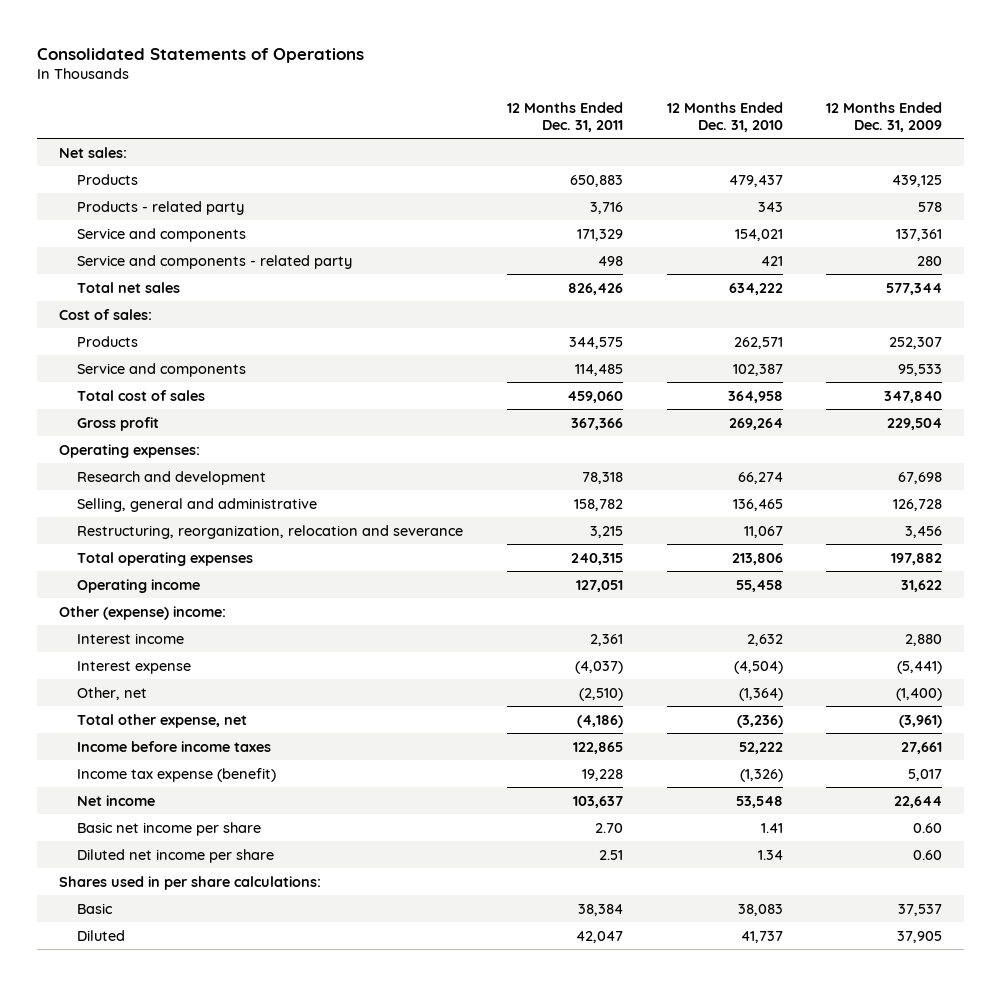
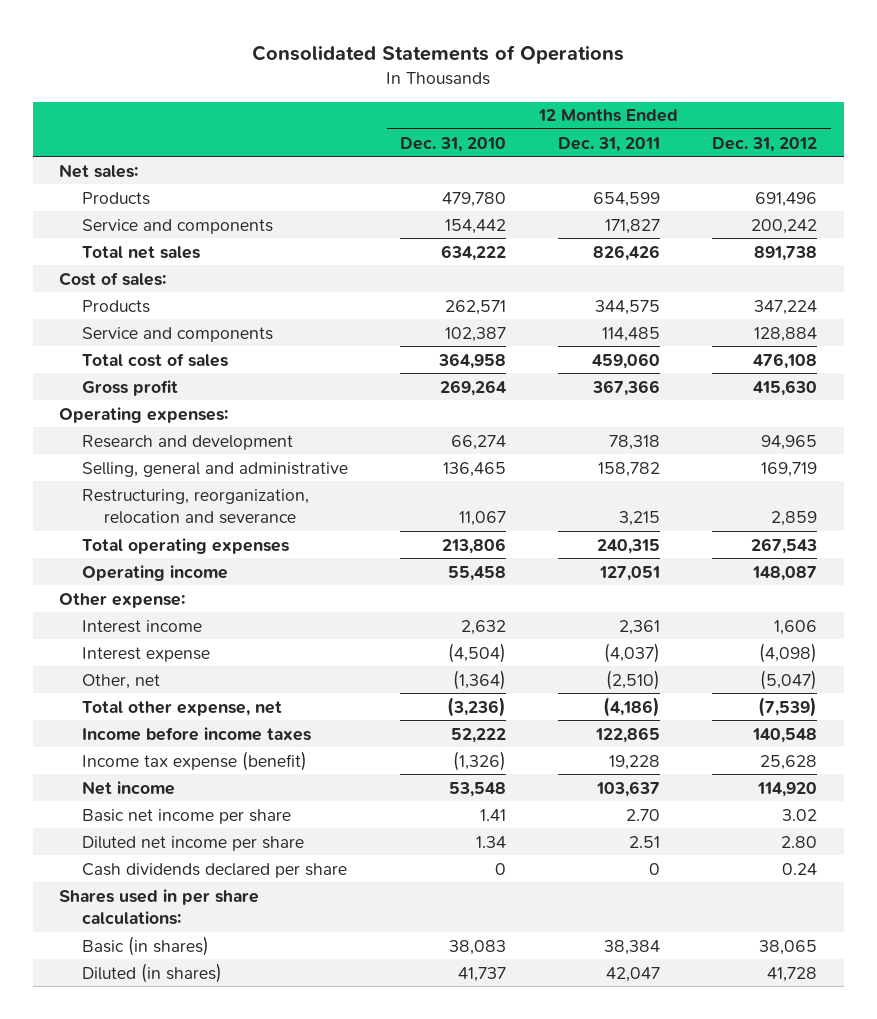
[826,101,943,133] 12 Months Ended Dec. 31, 2009 -> none
none -> [712,136,818,152] Dec. 31, 2012
[77,200,245,215] Products - related party -> none
[77,254,353,269] Service and components - related party -> none
[569,174,623,187] 650,883 -> [593,191,661,207] 654,599
[728,174,783,187] 479,437 -> [441,191,506,207] 479,780
[576,228,623,241] 171,329 -> [605,218,661,234] 171,827
[734,228,783,241] 154,021 -> [444,218,506,234] 154,442
[58,605,226,620] Other (expense) income: -> [59,592,186,608] Other expense:
none -> [81,862,347,878] Cash dividends declared per share
[77,902,114,914] Basic -> [81,935,209,956] Basic (in shares)
[77,929,126,941] Diluted -> [81,962,222,983] Diluted (in shares)

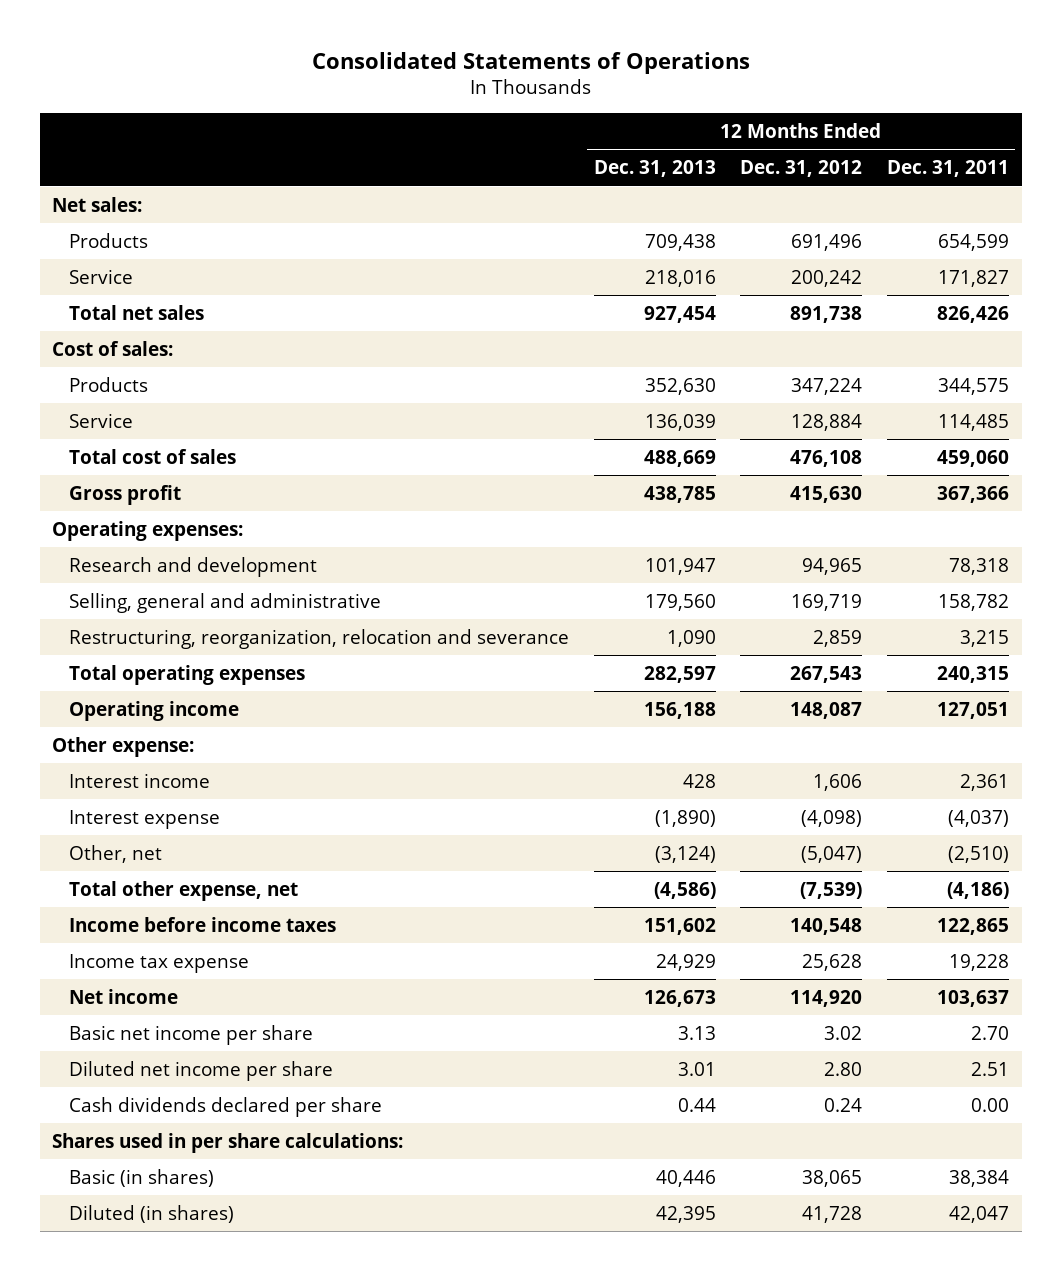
[399,136,506,152] Dec. 31, 2010 -> none
none -> [593,159,716,177] Dec. 31, 2013
[81,218,273,234] Service and components -> [68,268,133,284] Service
[81,326,273,342] Service and components -> [68,412,133,428] Service
[81,750,307,771] Income tax expense (benefit) -> [68,953,249,973] Income tax expense
[649,862,661,875] 0 -> [971,1097,1010,1112] 0.00

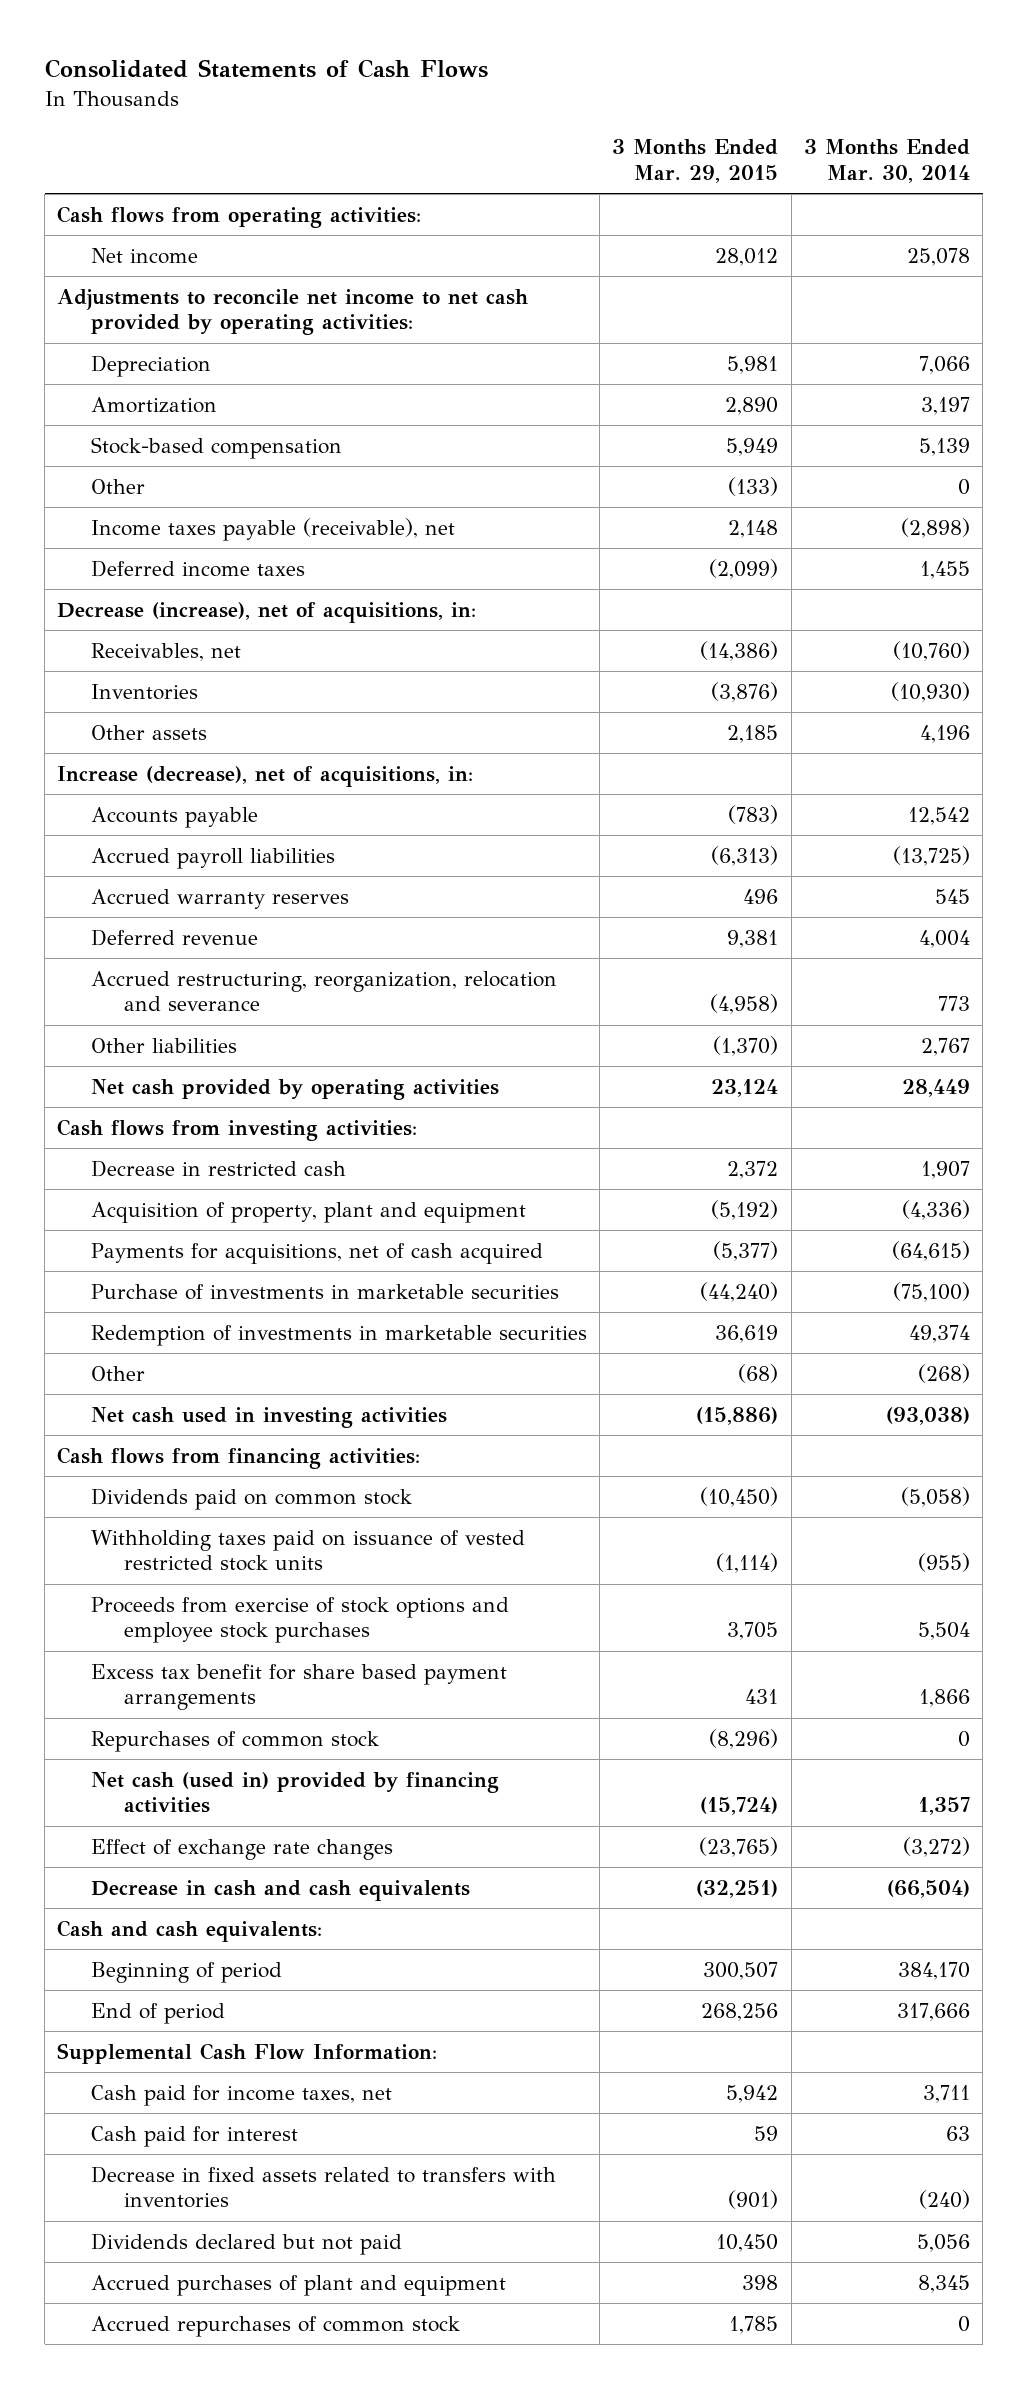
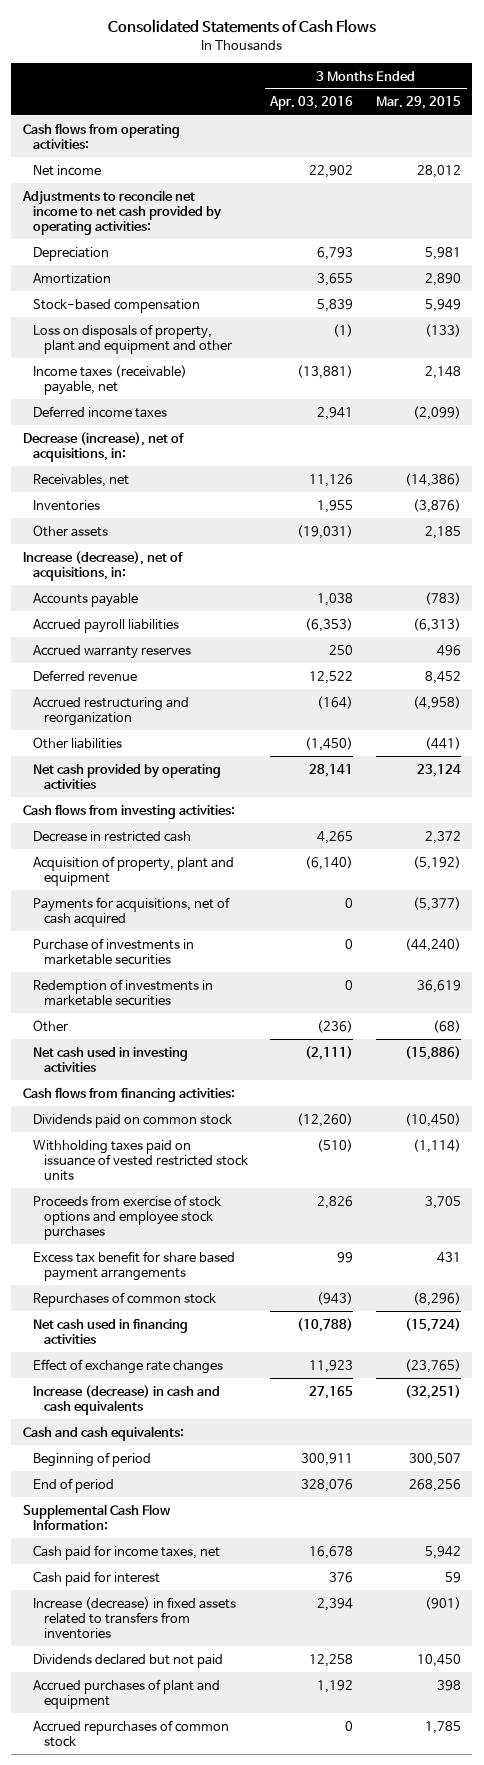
[803,139,970,184] 3 Months Ended Mar. 30, 2014 -> none
none -> [269,96,354,111] Apr. 03, 2016
[90,478,145,494] Other -> [33,323,232,354] Loss on disposals of property, plant and equipment and other
[90,517,455,541] Income taxes payable (receivable), net -> [33,364,188,395] Income taxes (receivable) payable, net
[727,929,779,948] 9,381 -> [425,670,462,684] 8,452
[90,970,557,1012] Accrued restructuring, reorganization, relocation and severance -> [33,696,190,726] Accrued restructuring and reorganization
[713,1035,779,1056] (1,370) -> [425,736,462,750] (441)
[90,1771,499,1814] Net cash (used in) provided by financing activities -> [33,1318,189,1344] Net cash used in financing activities
[90,1879,470,1901] Decrease in cash and cash equivalents -> [33,1384,221,1415] Increase (decrease) in cash and cash equivalents
[90,2165,556,2209] Decrease in fixed assets related to transfers with inventories -> [33,1596,237,1640] Increase (decrease) in fixed assets related to transfers from inventories

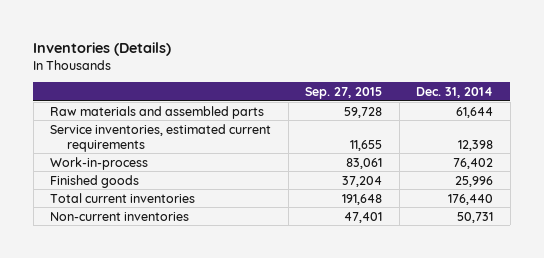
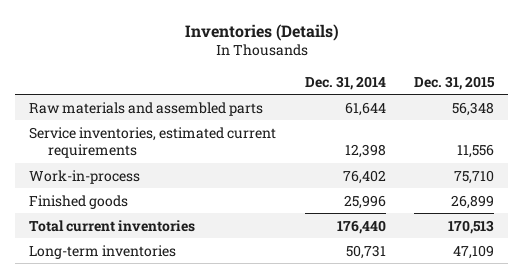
[305,86,383,99] Sep. 27, 2015 -> none
none -> [414,75,496,90] Dec. 31, 2015
[50,211,190,221] Non-current inventories -> [29,244,177,259] Long-term inventories

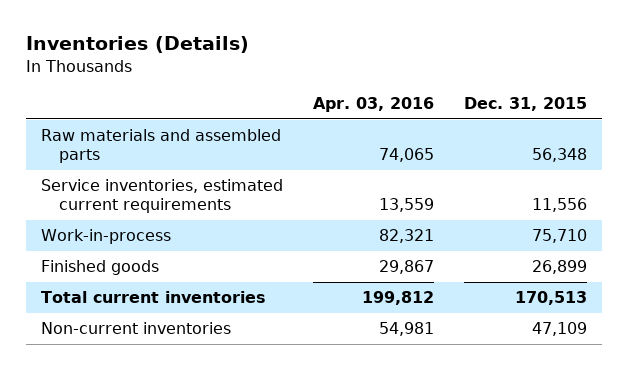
[304,75,386,90] Dec. 31, 2014 -> none
none -> [312,96,434,112] Apr. 03, 2016
[29,244,177,259] Long-term inventories -> [40,322,231,335] Non-current inventories

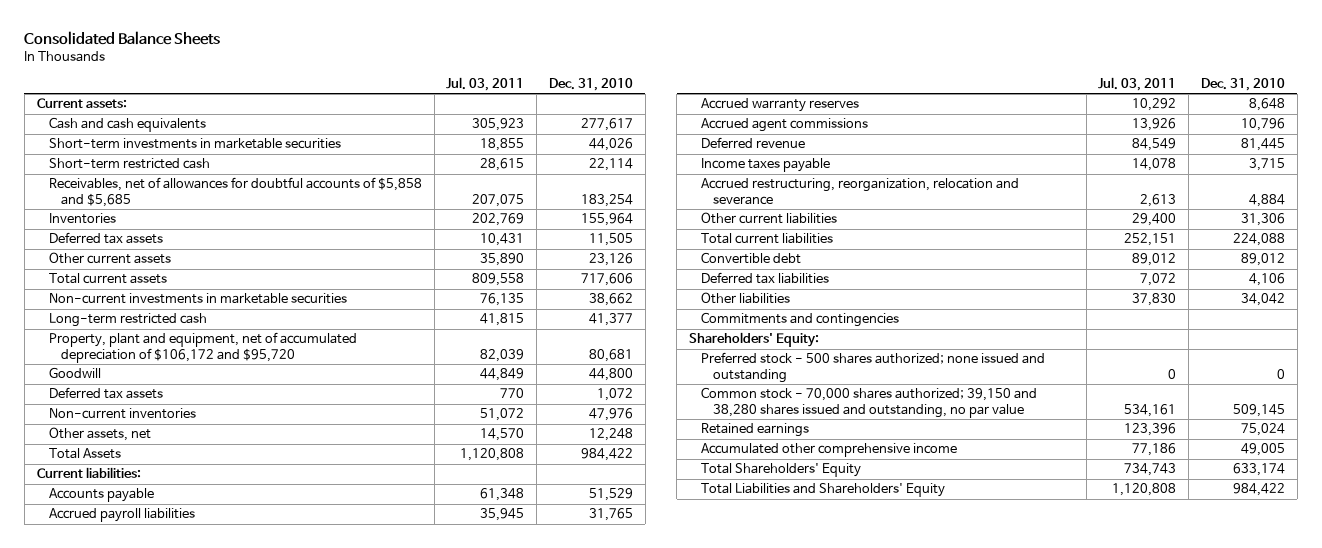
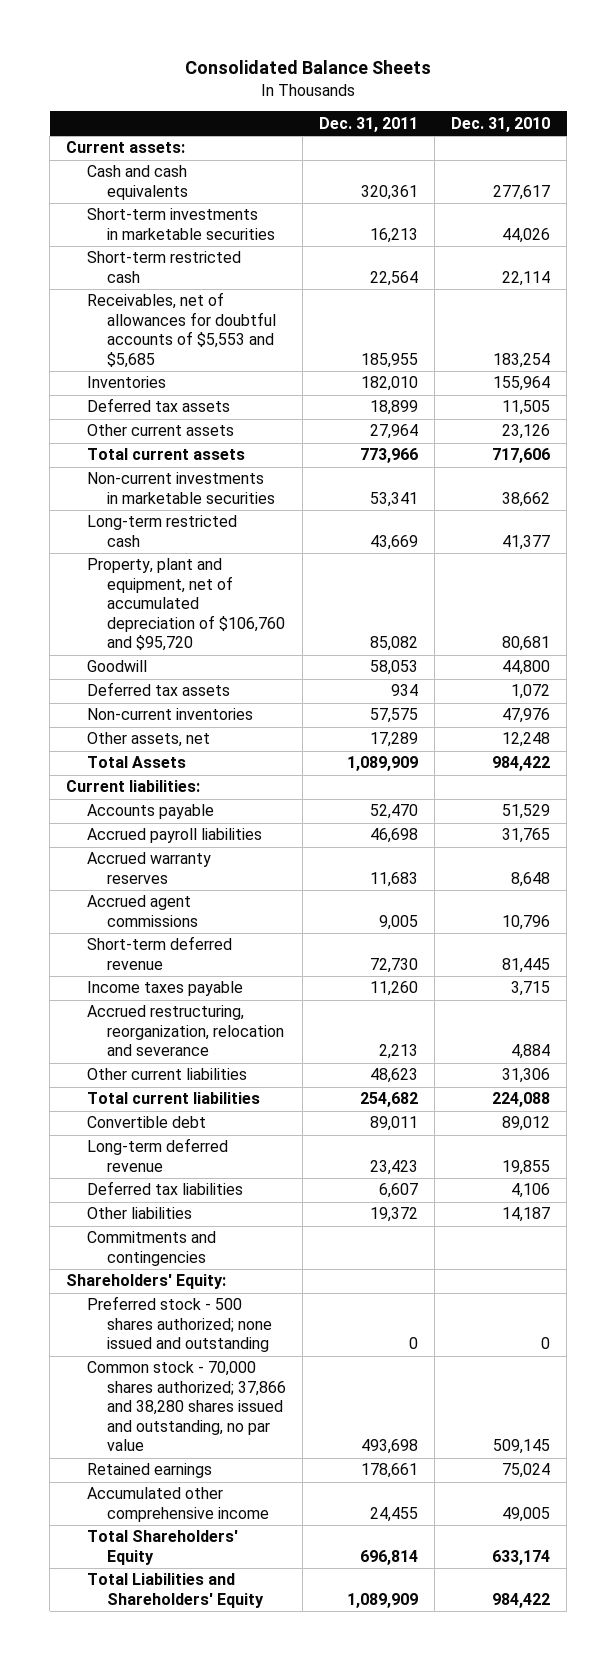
[446,76,525,91] Jul. 03, 2011 -> none
none -> [319,116,419,132] Dec. 31, 2011
[48,177,422,207] Receivables, net of allowances for doubtful accounts of $5,858 and $5,685 -> [86,292,277,368] Receivables, net of allowances for doubtful accounts of $5,553 and $5,685
[48,332,357,363] Property, plant and equipment, net of accumulated depreciation of $106,172 and $95,720 -> [86,558,286,652] Property, plant and equipment, net of accumulated depreciation of $106,760 and $95,720
[701,137,806,149] Deferred revenue -> [86,936,232,970] Short-term deferred revenue
none -> [86,1138,228,1172] Long-term deferred revenue
[1240,293,1285,307] 34,042 -> [502,1207,551,1223] 14,187
[701,387,1038,418] Common stock - 70,000 shares authorized; 39,150 and 38,280 shares issued and outstanding, no par value -> [86,1361,287,1452] Common stock - 70,000 shares authorized; 37,866 and 38,280 shares issued and outstanding, no par value

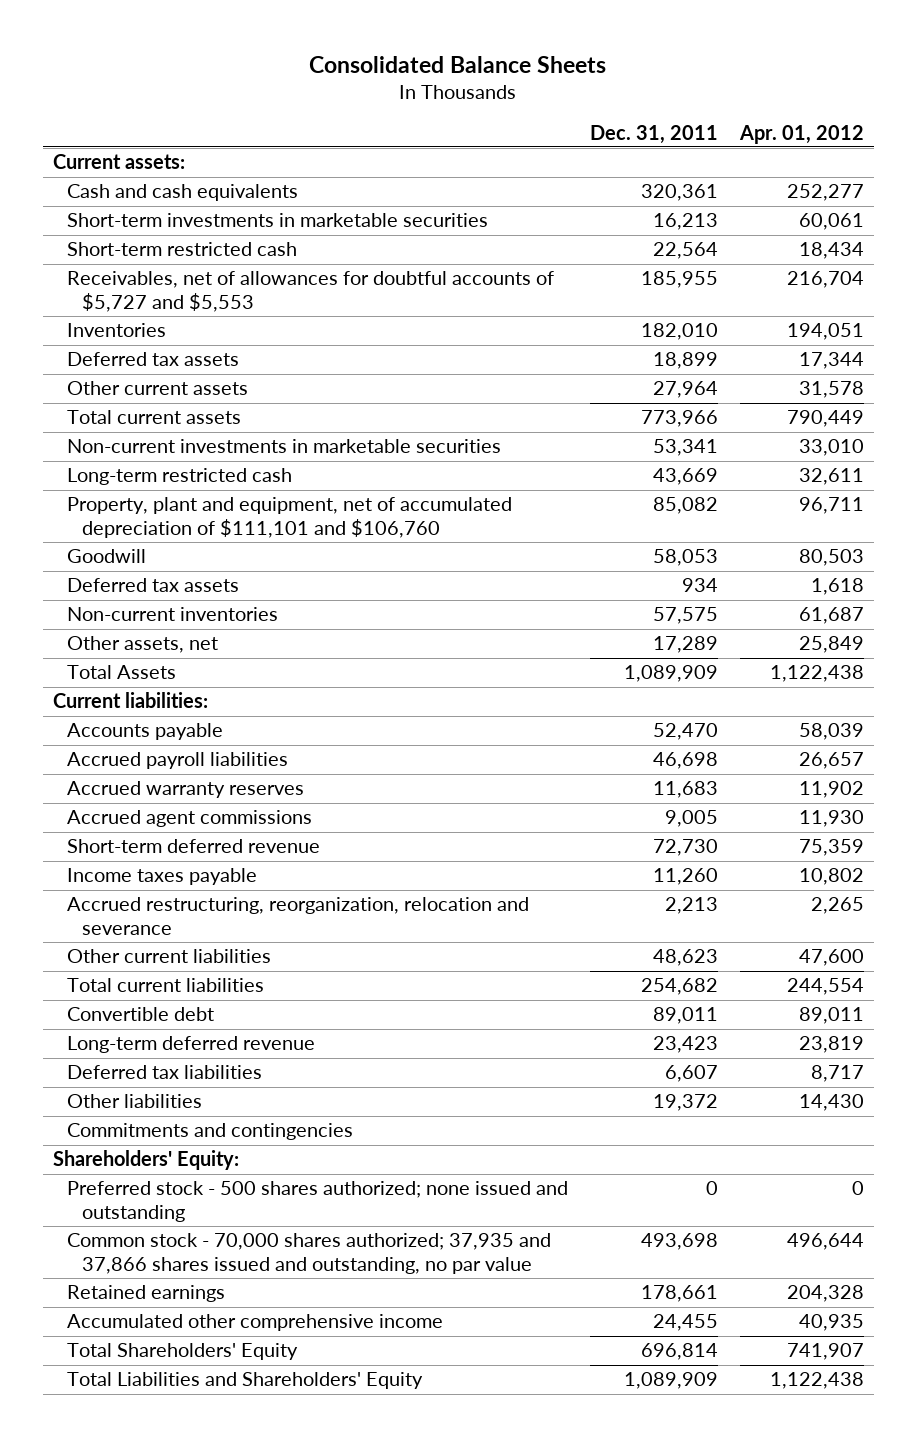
[451,116,551,132] Dec. 31, 2010 -> none
none -> [738,124,864,144] Apr. 01, 2012
[86,292,277,368] Receivables, net of allowances for doubtful accounts of $5,553 and $5,685 -> [67,271,555,312] Receivables, net of allowances for doubtful accounts of $5,727 and $5,553
[86,558,286,652] Property, plant and equipment, net of accumulated depreciation of $106,760 and $95,720 -> [67,497,513,538] Property, plant and equipment, net of accumulated depreciation of $111,101 and $106,760
[86,1361,287,1452] Common stock - 70,000 shares authorized; 37,866 and 38,280 shares issued and outstanding, no par value -> [67,1233,552,1274] Common stock - 70,000 shares authorized; 37,935 and 37,866 shares issued and outstanding, no par value

